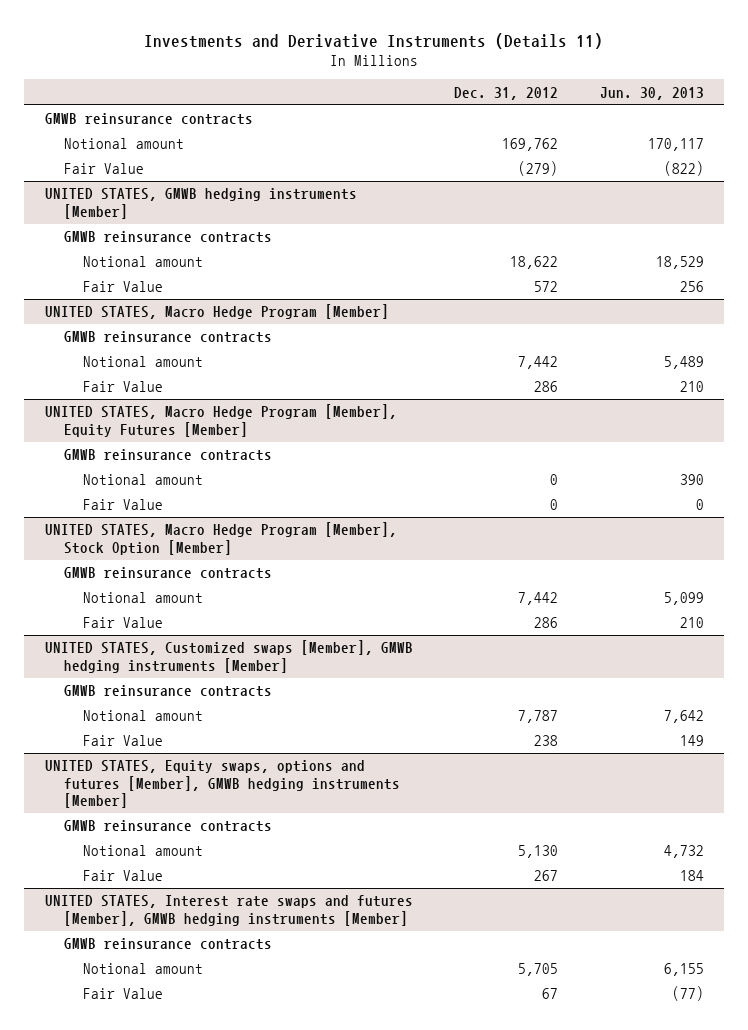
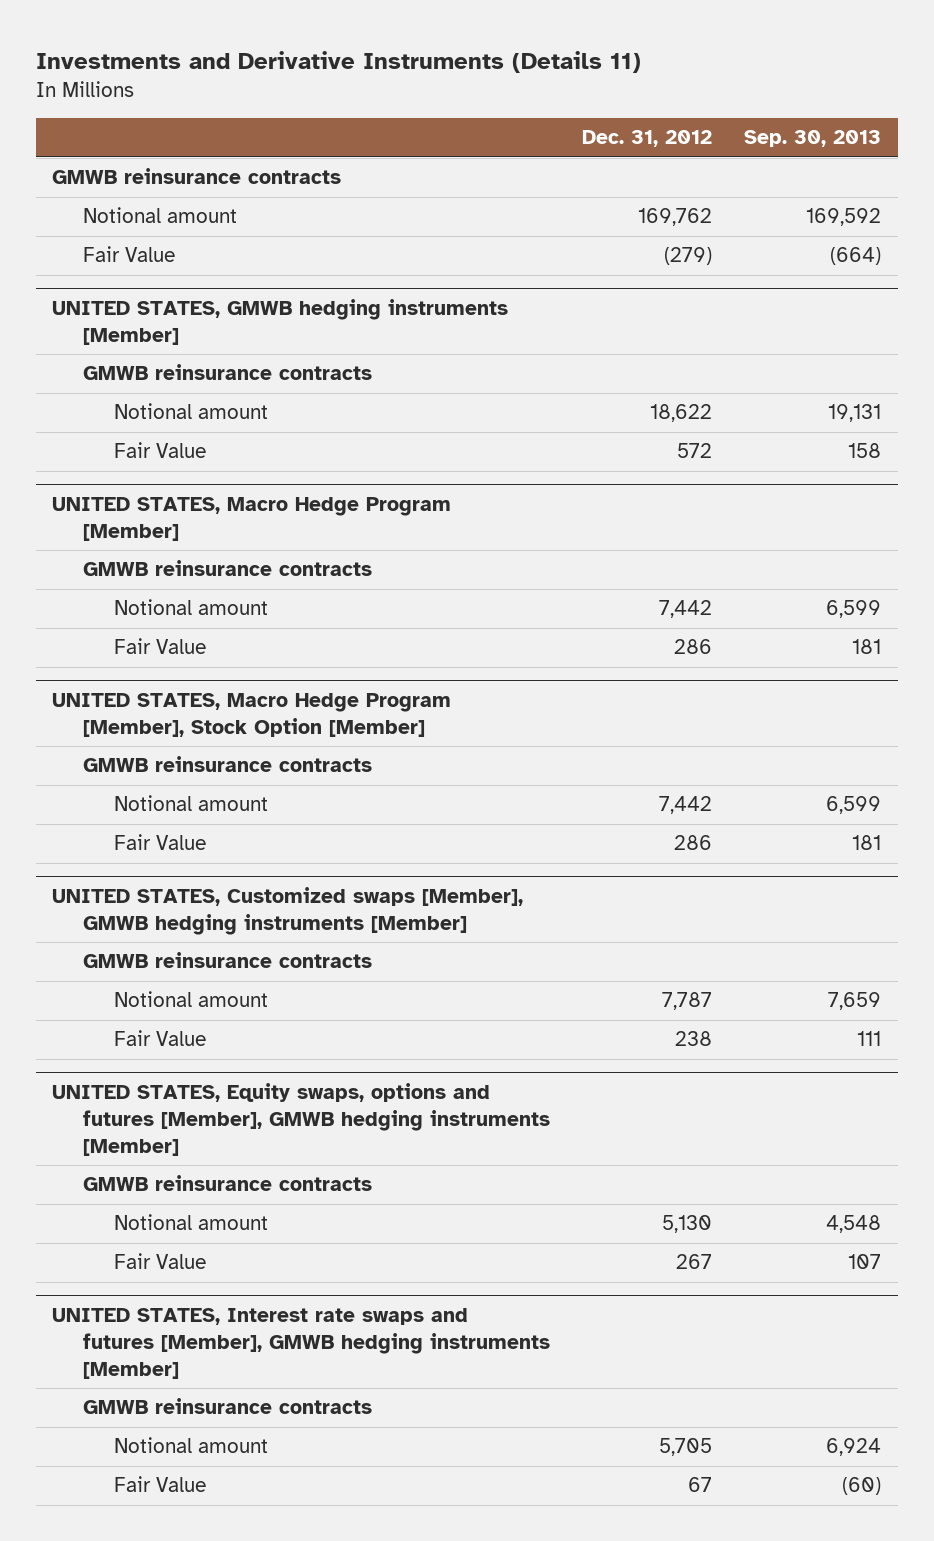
[599,86,704,100] Jun. 30, 2013 -> none
none -> [744,130,882,148] Sep. 30, 2013
[44,404,397,437] UNITED STATES, Macro Hedge Program [Member], Equity Futures [Member] -> none
[63,449,272,462] GMWB reinsurance contracts -> none
[83,474,204,486] Notional amount -> none
[83,499,164,511] Fair Value -> none

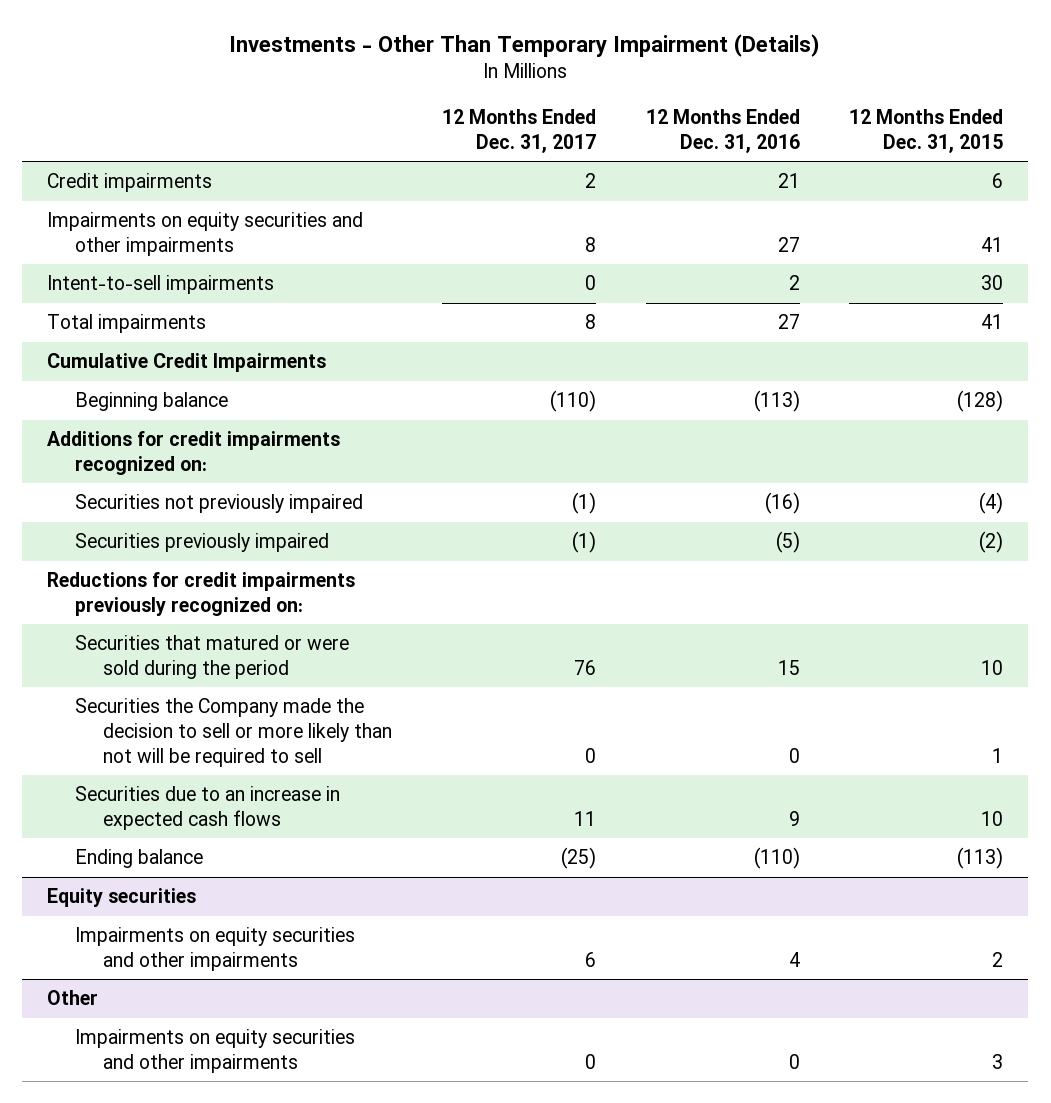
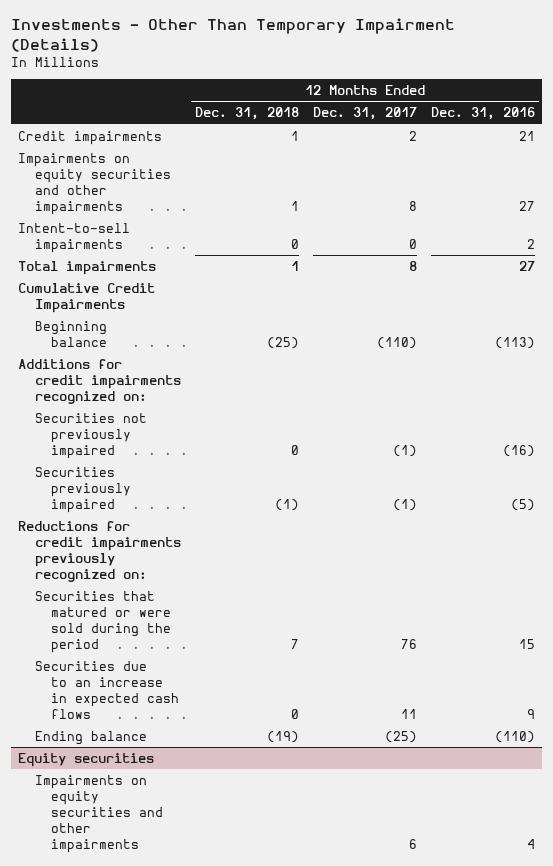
[849,108,1004,153] 12 Months Ended Dec. 31, 2015 -> none
none -> [194,107,299,121] Dec. 31, 2018
[75,698,393,767] Securities the Company made the decision to sell or more likely than not will be required to sell -> none
[47,990,99,1006] Other -> none
[75,1029,356,1073] Impairments on equity securities and other impairments -> none

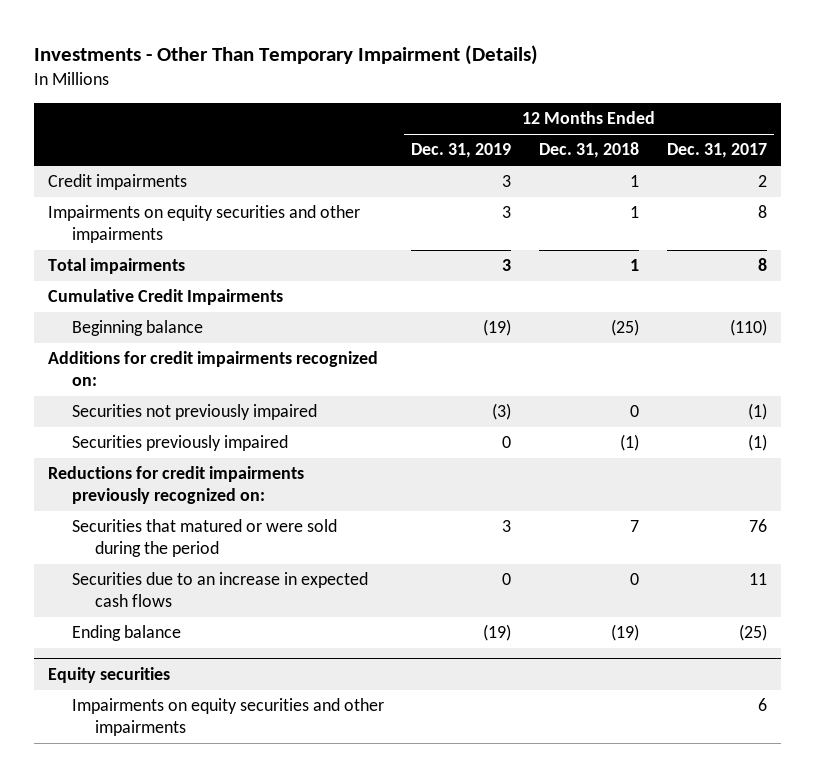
[431,107,536,121] Dec. 31, 2016 -> none
none -> [411,143,512,159] Dec. 31, 2019
[17,222,130,253] Intent-to-sell impairments -> none

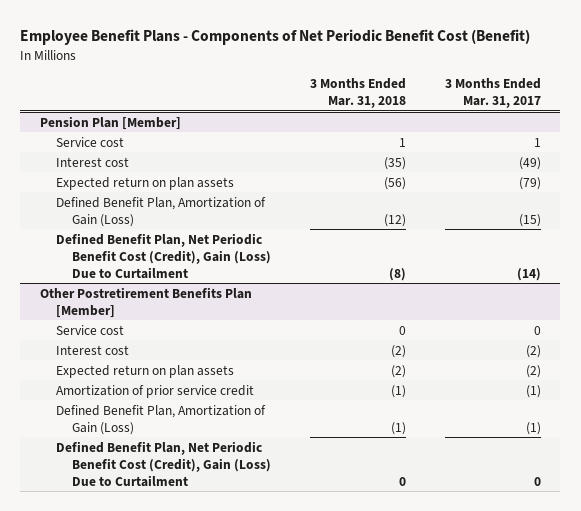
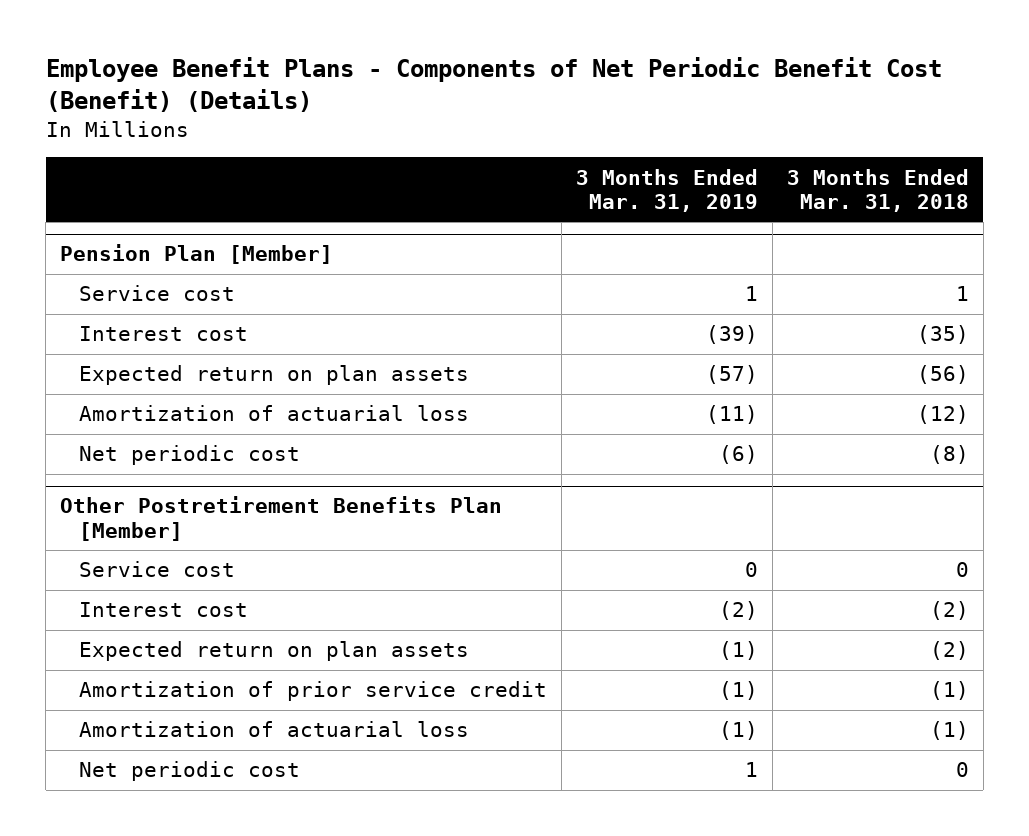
[20,29,531,46] Employee Benefit Plans - Components of Net Periodic Benefit Cost (Benefit) -> [45,57,942,113] Employee Benefit Plans - Components of Net Periodic Benefit Cost (Benefit) (Details)
[444,78,541,109] 3 Months Ended Mar. 31, 2017 -> none
none -> [575,168,758,212] 3 Months Ended Mar. 31, 2019
[55,196,266,227] Defined Benefit Plan, Amortization of Gain (Loss) -> [78,405,469,422] Amortization of actuarial loss
[55,232,272,279] Defined Benefit Plan, Net Periodic Benefit Cost (Credit), Gain (Loss) Due to Curtailment -> [78,445,300,466] Net periodic cost
[55,404,266,435] Defined Benefit Plan, Amortization of Gain (Loss) -> [78,721,469,738] Amortization of actuarial loss
[55,440,272,487] Defined Benefit Plan, Net Periodic Benefit Cost (Credit), Gain (Loss) Due to Curtailment -> [78,761,300,782] Net periodic cost

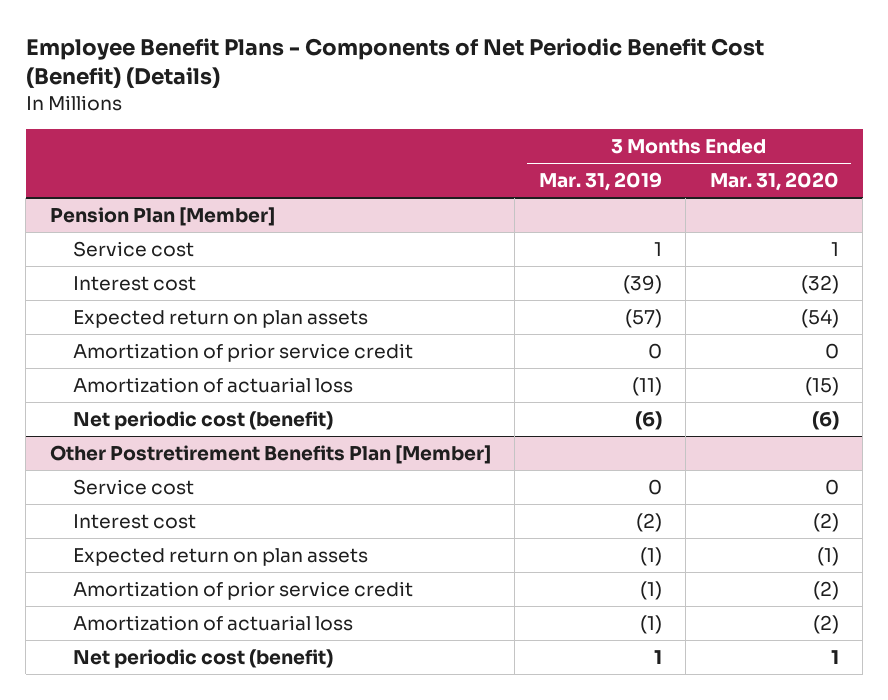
[786,168,969,212] 3 Months Ended Mar. 31, 2018 -> none
none -> [709,171,839,191] Mar. 31, 2020
none -> [72,342,413,362] Amortization of prior service credit
[78,445,300,466] Net periodic cost -> [72,410,333,430] Net periodic cost (benefit)
[78,761,300,782] Net periodic cost -> [72,648,333,668] Net periodic cost (benefit)

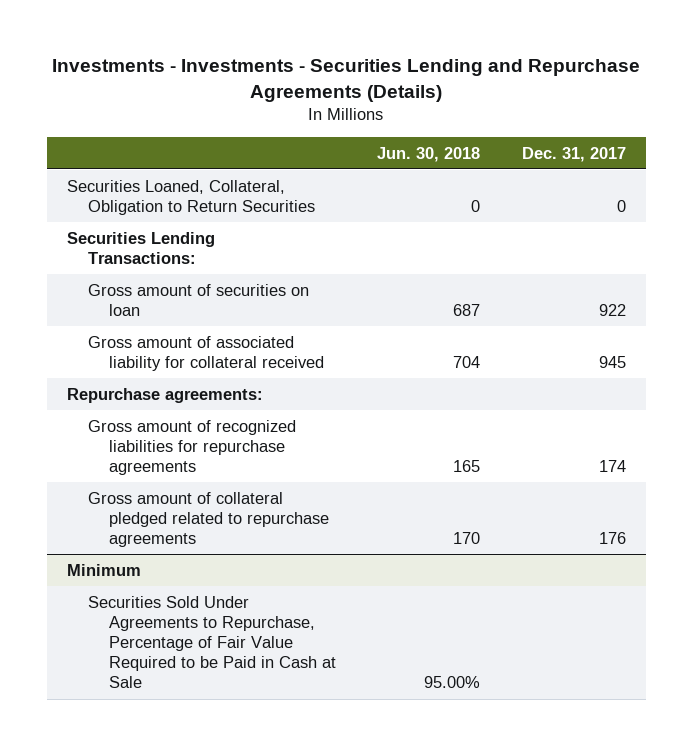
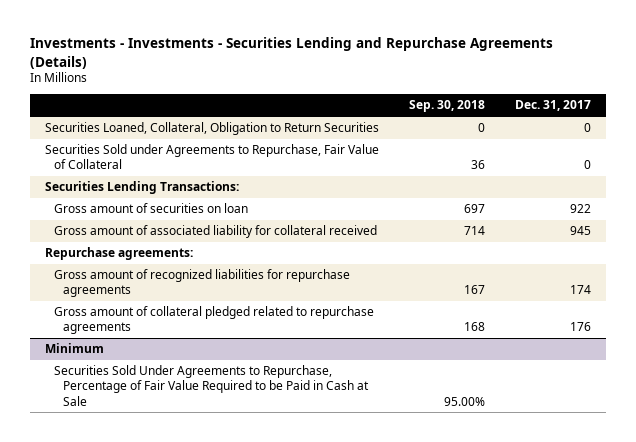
[377,146,481,162] Jun. 30, 2018 -> none
none -> [409,100,486,113] Sep. 30, 2018
none -> [45,144,380,170] Securities Sold under Agreements to Repurchase, Fair Value of Collateral

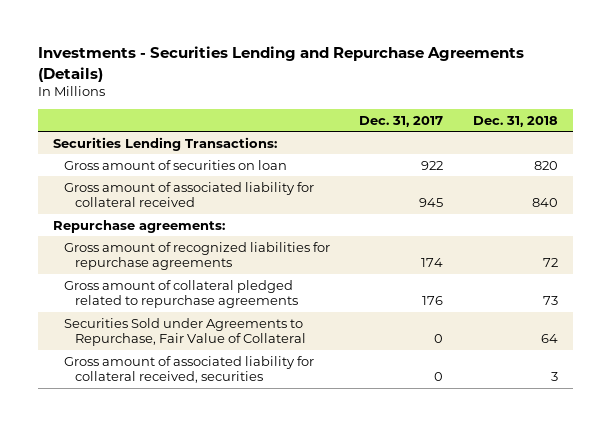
[30,37,554,69] Investments - Investments - Securities Lending and Repurchase Agreements (Details) -> [38,46,525,82] Investments - Securities Lending and Repurchase Agreements (Details)
[409,100,486,113] Sep. 30, 2018 -> none
none -> [472,115,558,127] Dec. 31, 2018
[45,122,380,136] Securities Loaned, Collateral, Obligation to Return Securities -> none
[45,343,105,354] Minimum -> none
[54,365,370,406] Securities Sold Under Agreements to Repurchase, Percentage of Fair Value Required to be Paid in Cash at Sale -> none
[45,144,380,170] Securities Sold under Agreements to Repurchase, Fair Value of Collateral -> [63,317,306,347] Securities Sold under Agreements to Repurchase, Fair Value of Collateral
none -> [63,355,314,384] Gross amount of associated liability for collateral received, securities

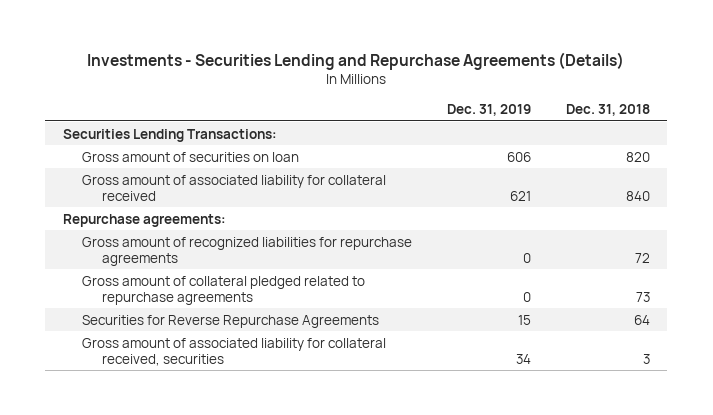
[359,115,444,127] Dec. 31, 2017 -> none
none -> [447,103,532,116] Dec. 31, 2019
[63,317,306,347] Securities Sold under Agreements to Repurchase, Fair Value of Collateral -> none
none -> [82,314,380,328] Securities for Reverse Repurchase Agreements

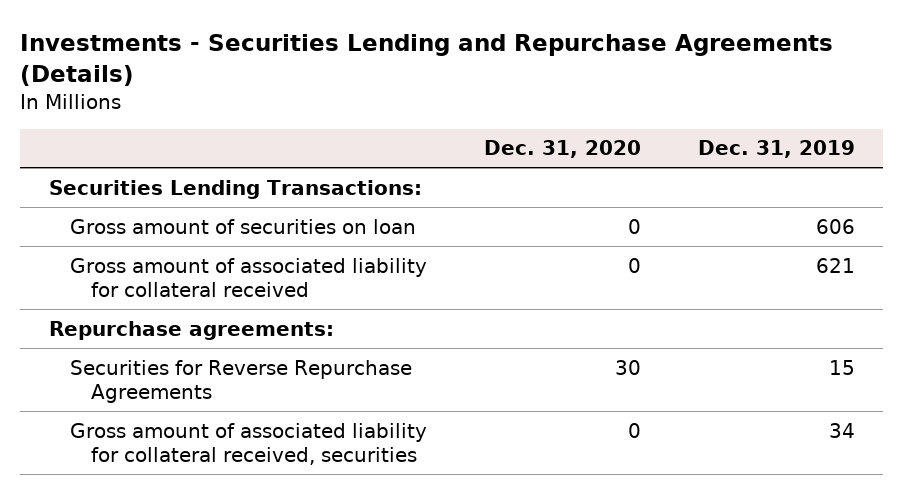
[565,103,650,116] Dec. 31, 2018 -> none
none -> [483,140,641,159] Dec. 31, 2020
[82,236,413,266] Gross amount of recognized liabilities for repurchase agreements -> none
[82,275,366,305] Gross amount of collateral pledged related to repurchase agreements -> none

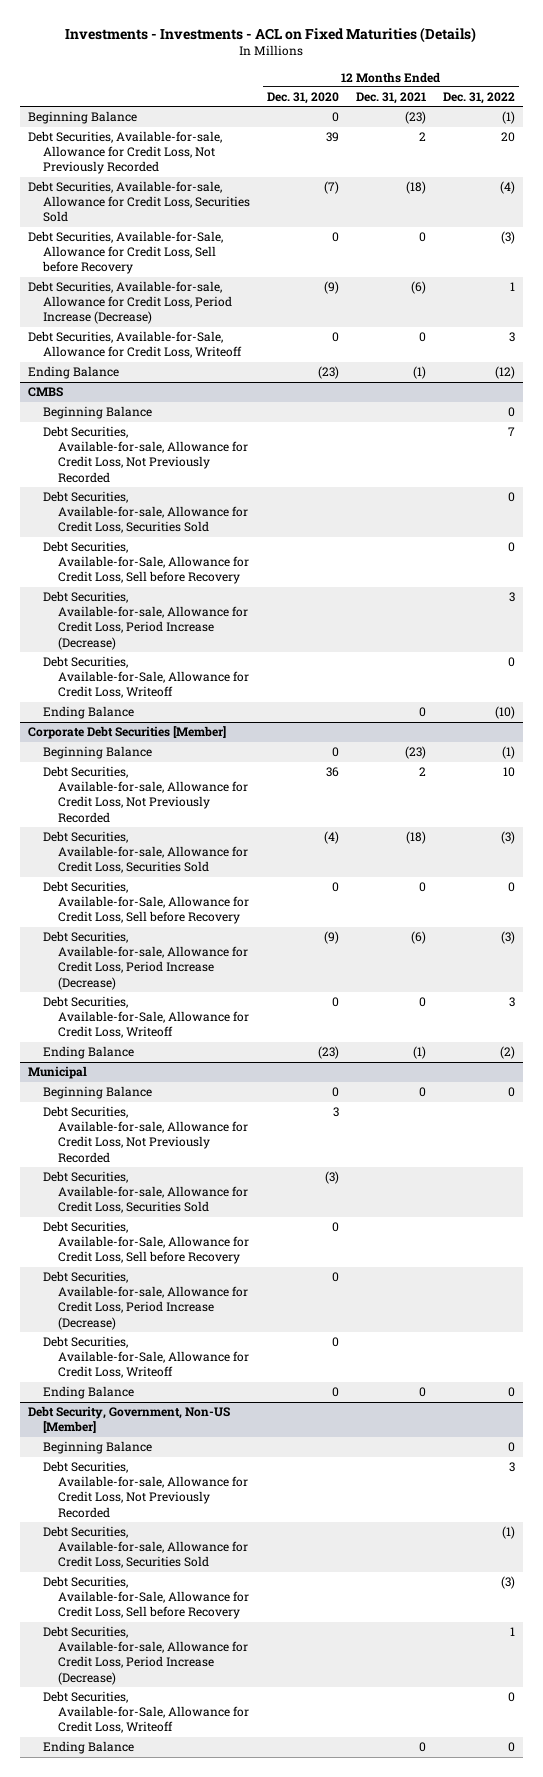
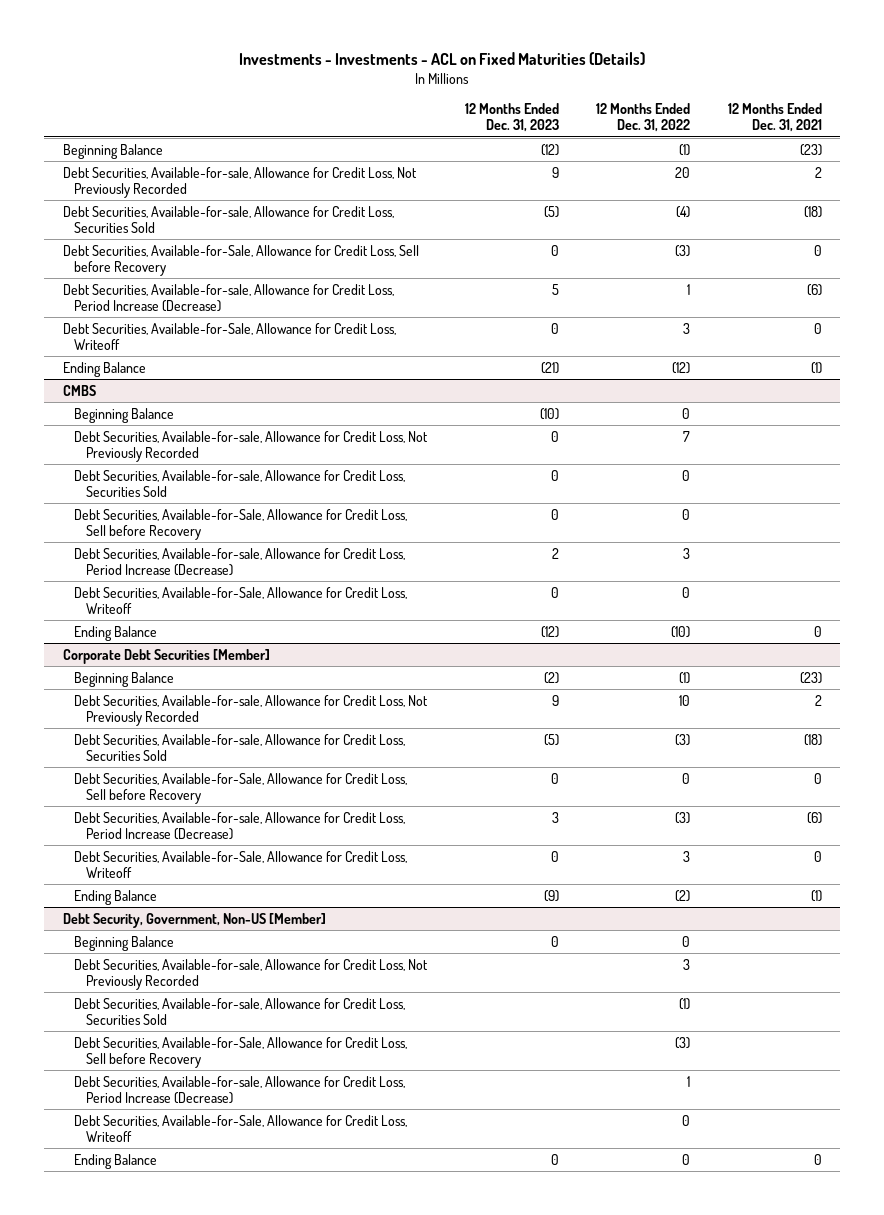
[266,92,339,105] Dec. 31, 2020 -> none
none -> [464,103,559,133] 12 Months Ended Dec. 31, 2023
[28,1066,88,1080] Municipal -> none
[42,1086,152,1100] Beginning Balance -> none
[42,1106,248,1163] Debt Securities, Available-for-sale, Allowance for Credit Loss, Not Previously Recorded -> none
[42,1171,248,1214] Debt Securities, Available-for-sale, Allowance for Credit Loss, Securities Sold -> none
[42,1221,249,1265] Debt Securities, Available-for-Sale, Allowance for Credit Loss, Sell before Recovery -> none
[42,1271,248,1330] Debt Securities, Available-for-sale, Allowance for Credit Loss, Period Increase (Decrease) -> none
[42,1336,249,1379] Debt Securities, Available-for-Sale, Allowance for Credit Loss, Writeoff -> none
[42,1386,134,1400] Ending Balance -> none

